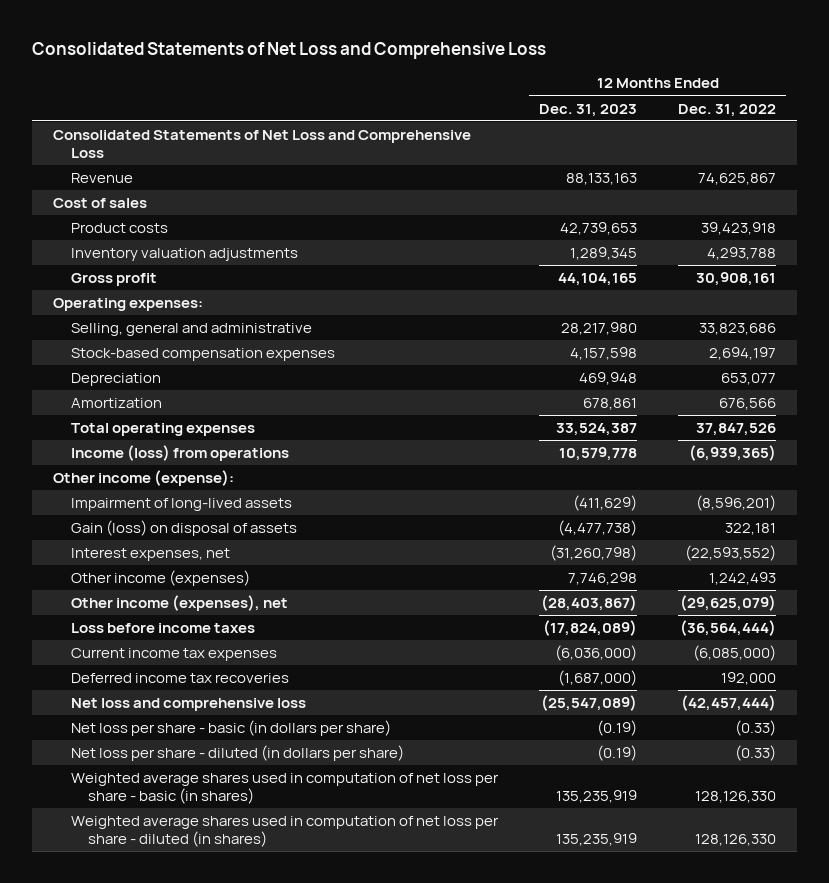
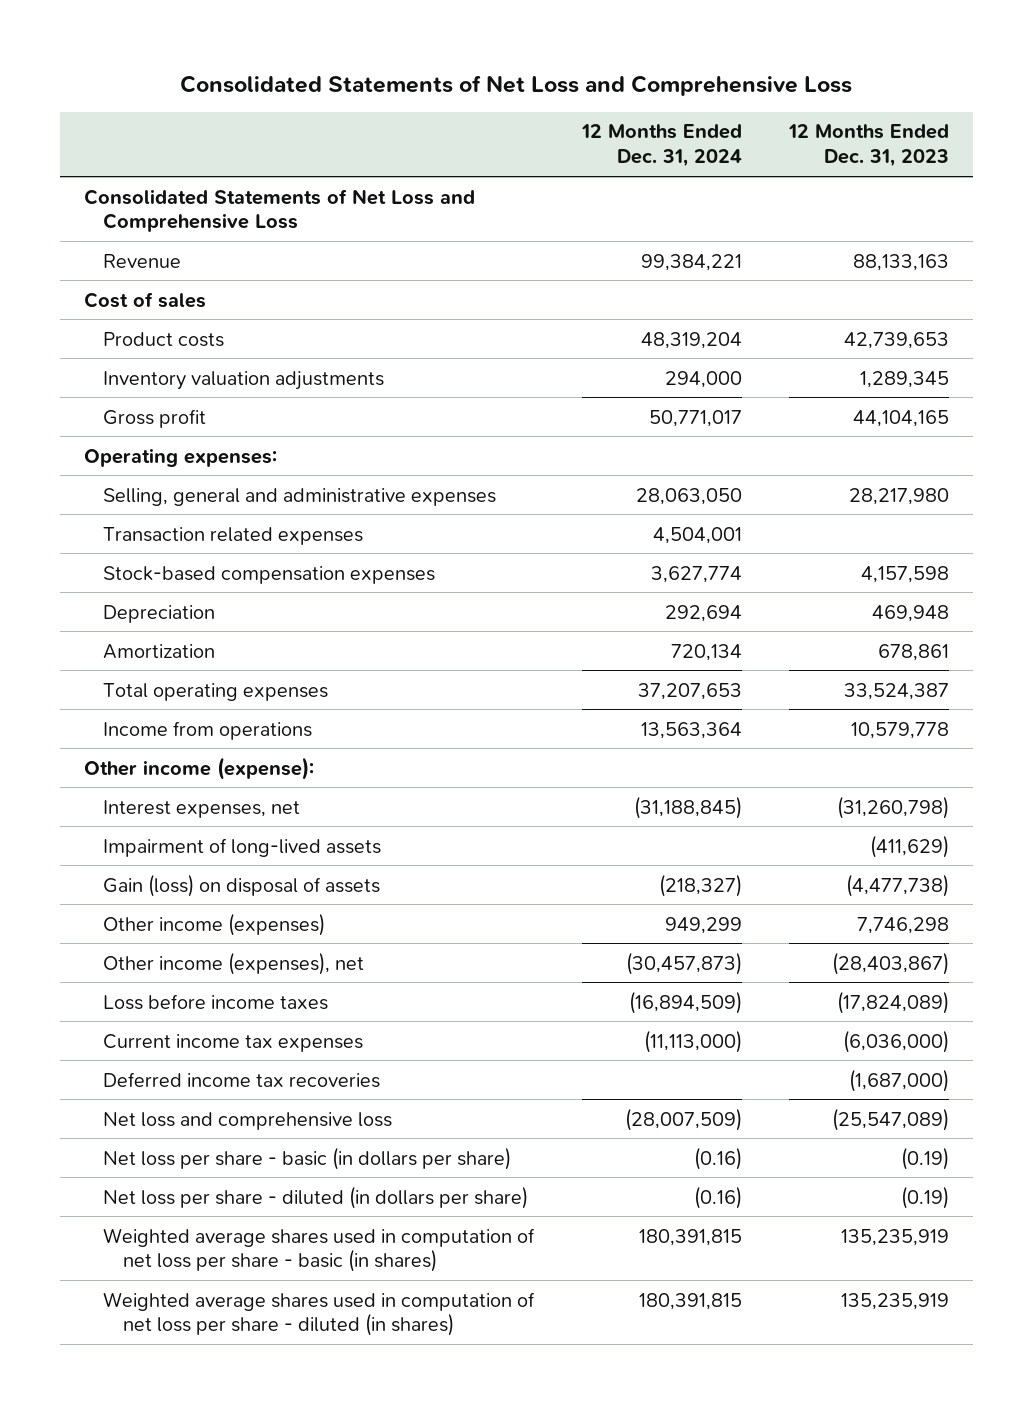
[678,103,777,117] Dec. 31, 2022 -> none
none -> [580,124,742,168] 12 Months Ended Dec. 31, 2024
[70,323,312,337] Selling, general and administrative -> [103,487,497,506] Selling, general and administrative expenses
none -> [103,526,364,545] Transaction related expenses
[70,445,289,462] Income (loss) from operations -> [103,720,313,740] Income from operations
[70,548,230,562] Interest expenses, net -> [103,799,301,818] Interest expenses, net

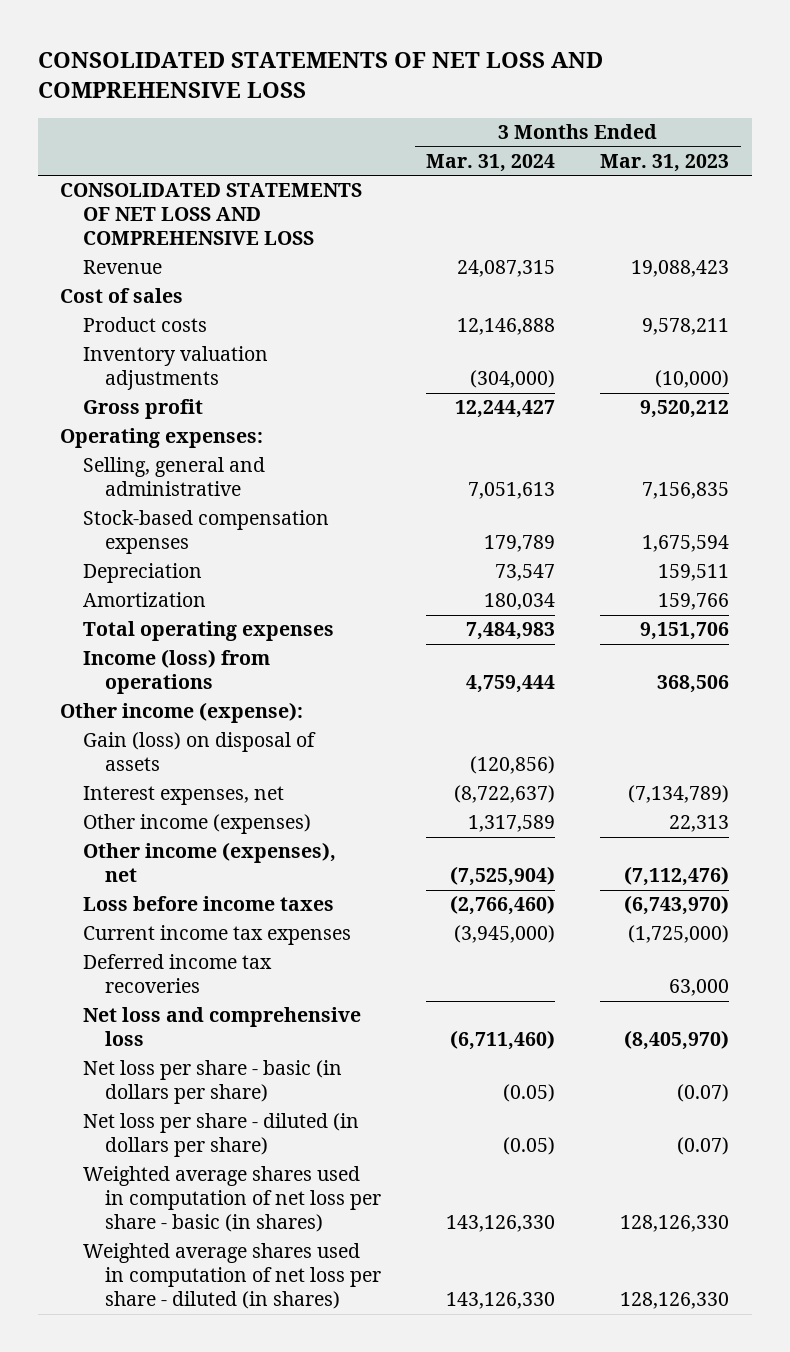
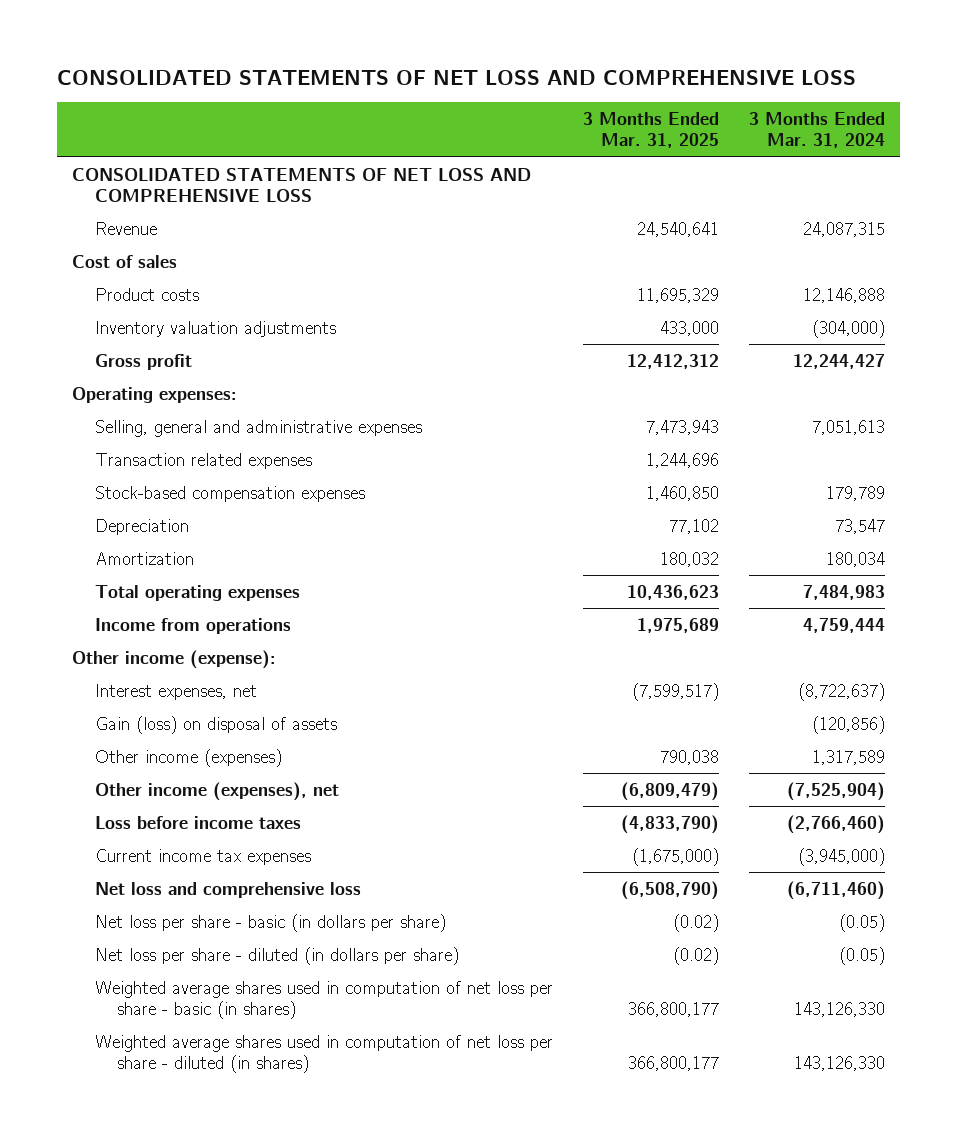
[600,153,730,172] Mar. 31, 2023 -> none
none -> [582,112,719,148] 3 Months Ended Mar. 31, 2025
[82,457,265,497] Selling, general and administrative -> [94,419,422,437] Selling, general and administrative expenses
none -> [94,452,312,469] Transaction related expenses
[82,649,270,695] Income (loss) from operations -> [94,617,291,634] Income from operations
[82,732,316,772] Gain (loss) on disposal of assets -> [94,715,337,734] Gain (loss) on disposal of assets
[82,954,272,994] Deferred income tax recoveries -> none

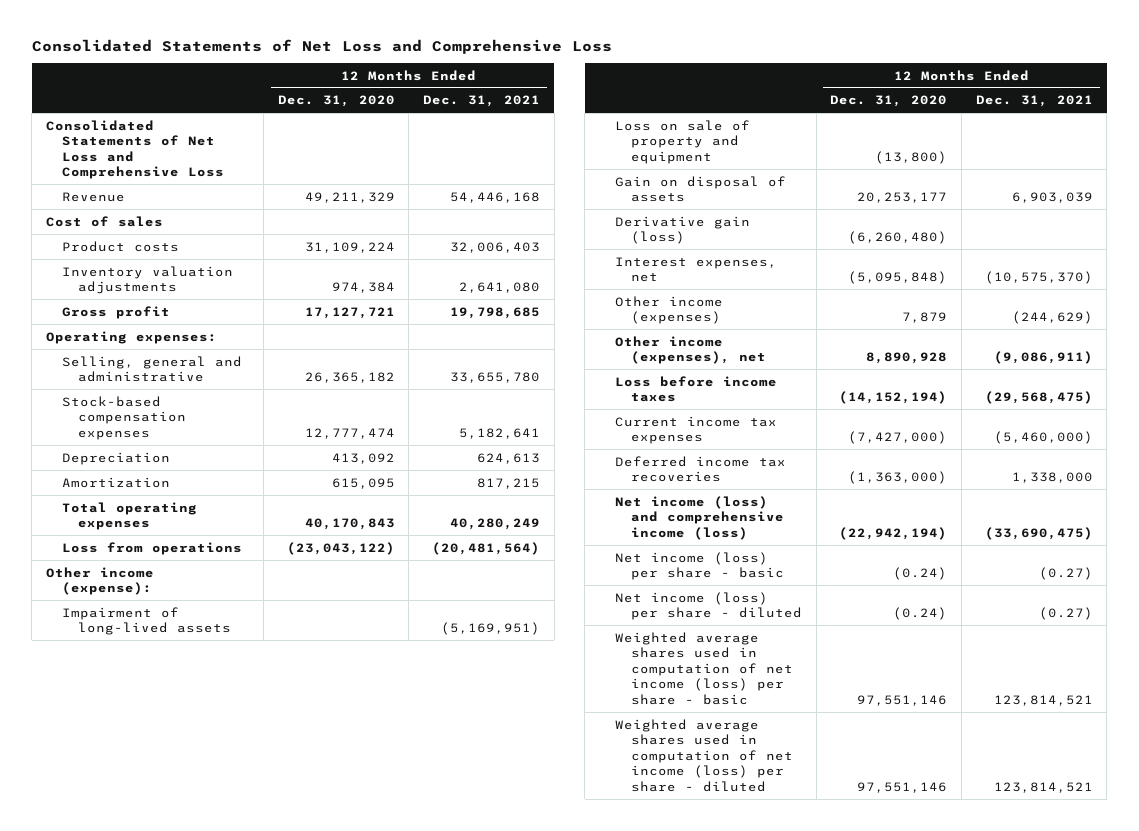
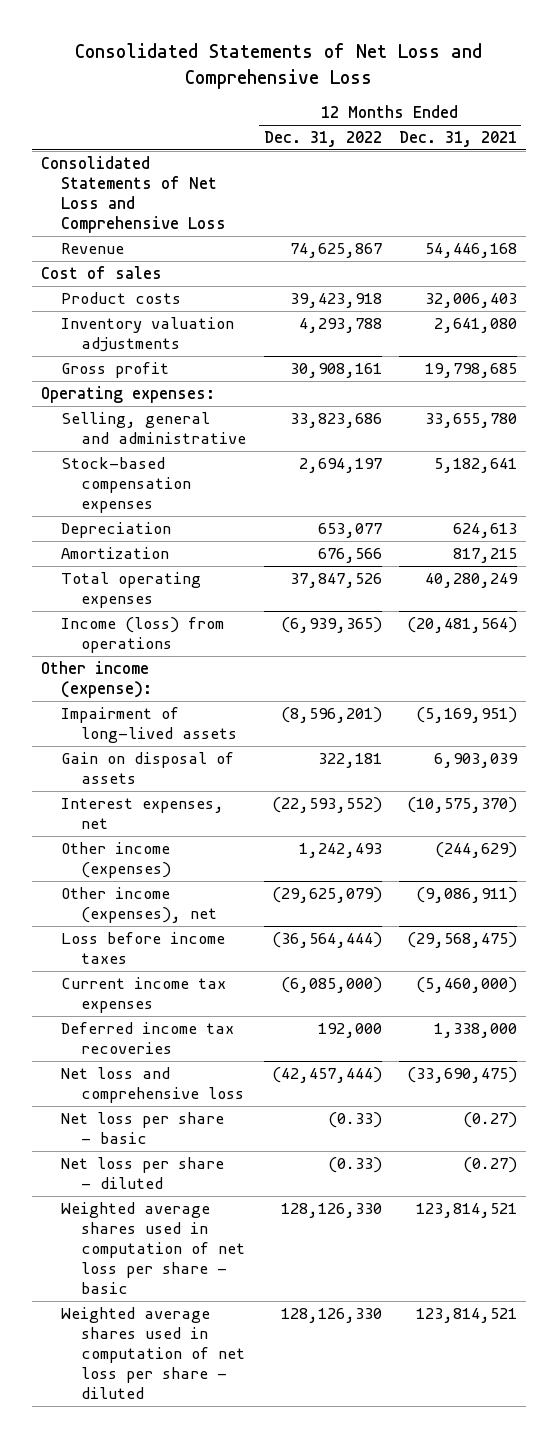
[277,95,395,108] Dec. 31, 2020 -> none
none -> [263,131,382,148] Dec. 31, 2022
[62,541,243,555] Loss from operations -> [61,617,225,654] Income (loss) from operations
[614,119,750,164] Loss on sale of property and equipment -> none
[614,215,750,245] Derivative gain (loss) -> none
[614,495,785,540] Net income (loss) and comprehensive income (loss) -> [61,1067,245,1104] Net loss and comprehensive loss
[614,551,785,581] Net income (loss) per share - basic -> [61,1112,225,1145] Net loss per share - basic
[614,591,803,621] Net income (loss) per share - diluted -> [61,1157,225,1190] Net loss per share - diluted
[614,631,794,705] Weighted average shares used in computation of net income (loss) per share - basic -> [61,1202,246,1295] Weighted average shares used in computation of net loss per share - basic
[614,718,794,792] Weighted average shares used in computation of net income (loss) per share - diluted -> [61,1307,246,1400] Weighted average shares used in computation of net loss per share - diluted

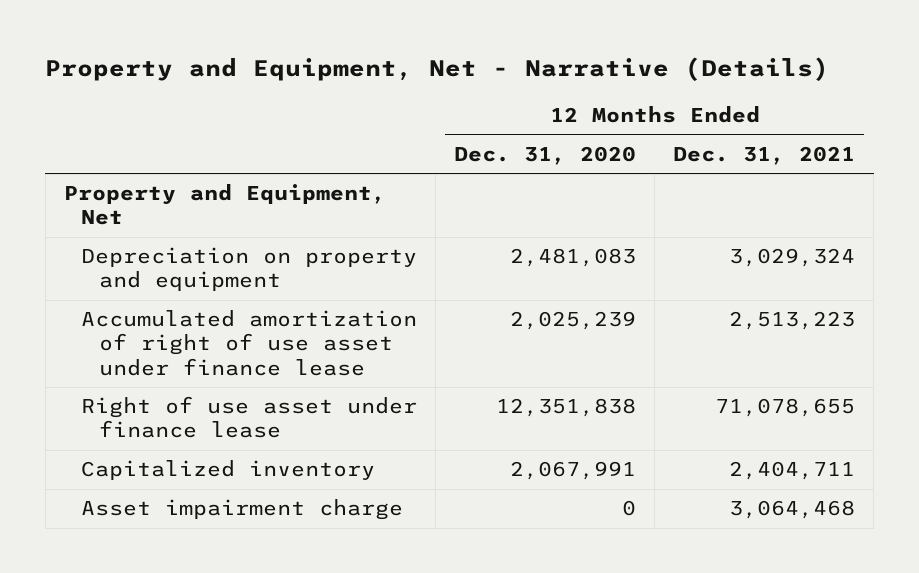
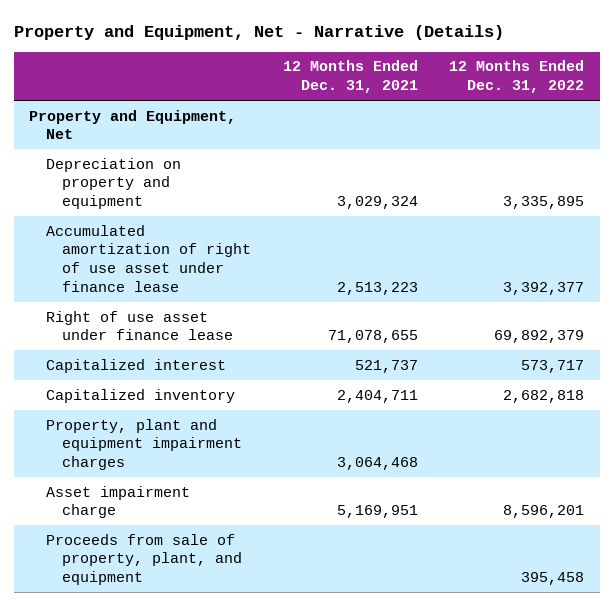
[454,145,637,165] Dec. 31, 2020 -> none
none -> [449,60,585,94] 12 Months Ended Dec. 31, 2022
none -> [45,358,226,373] Capitalized interest
none -> [45,418,243,471] Property, plant and equipment impairment charges
[729,500,856,520] 3,064,468 -> [336,505,418,519] 5,169,951
none -> [45,533,243,586] Proceeds from sale of property, plant, and equipment

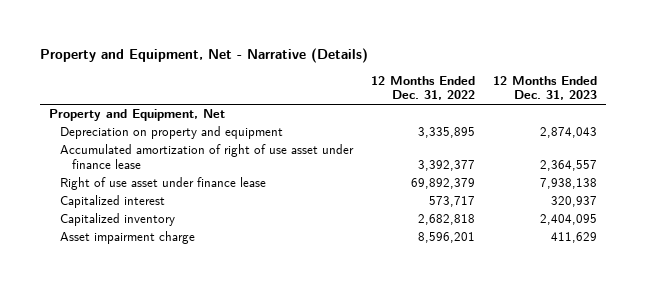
[282,60,418,94] 12 Months Ended Dec. 31, 2021 -> none
none -> [493,75,598,101] 12 Months Ended Dec. 31, 2023
[45,418,243,471] Property, plant and equipment impairment charges -> none
[45,533,243,586] Proceeds from sale of property, plant, and equipment -> none

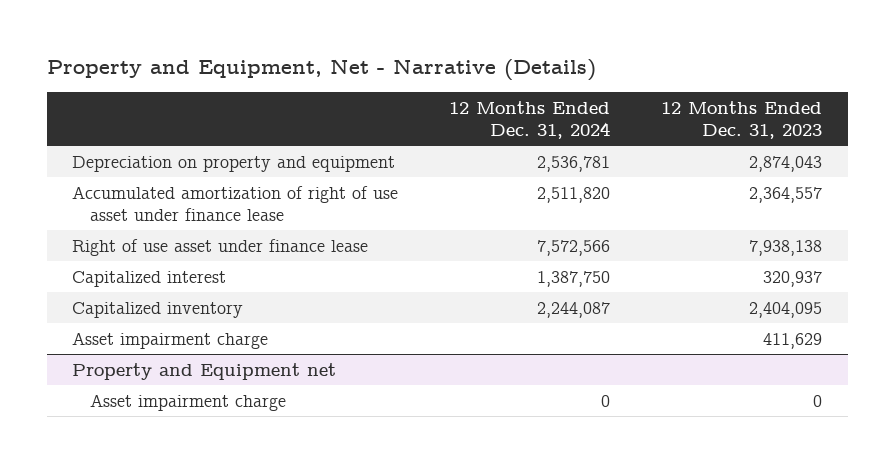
[371,75,476,101] 12 Months Ended Dec. 31, 2022 -> none
none -> [449,100,611,139] 12 Months Ended Dec. 31, 2024
[48,109,225,122] Property and Equipment, Net -> none
none -> [72,362,337,380] Property and Equipment net
none -> [89,393,286,411] Asset impairment charge

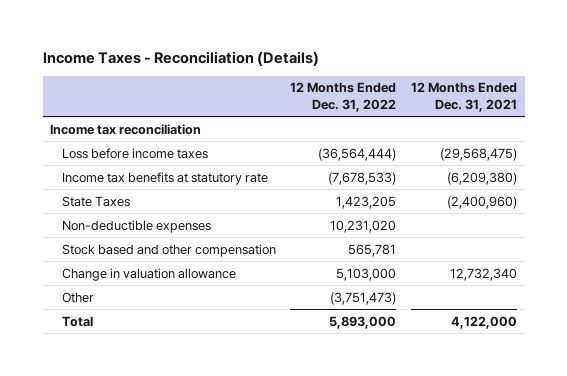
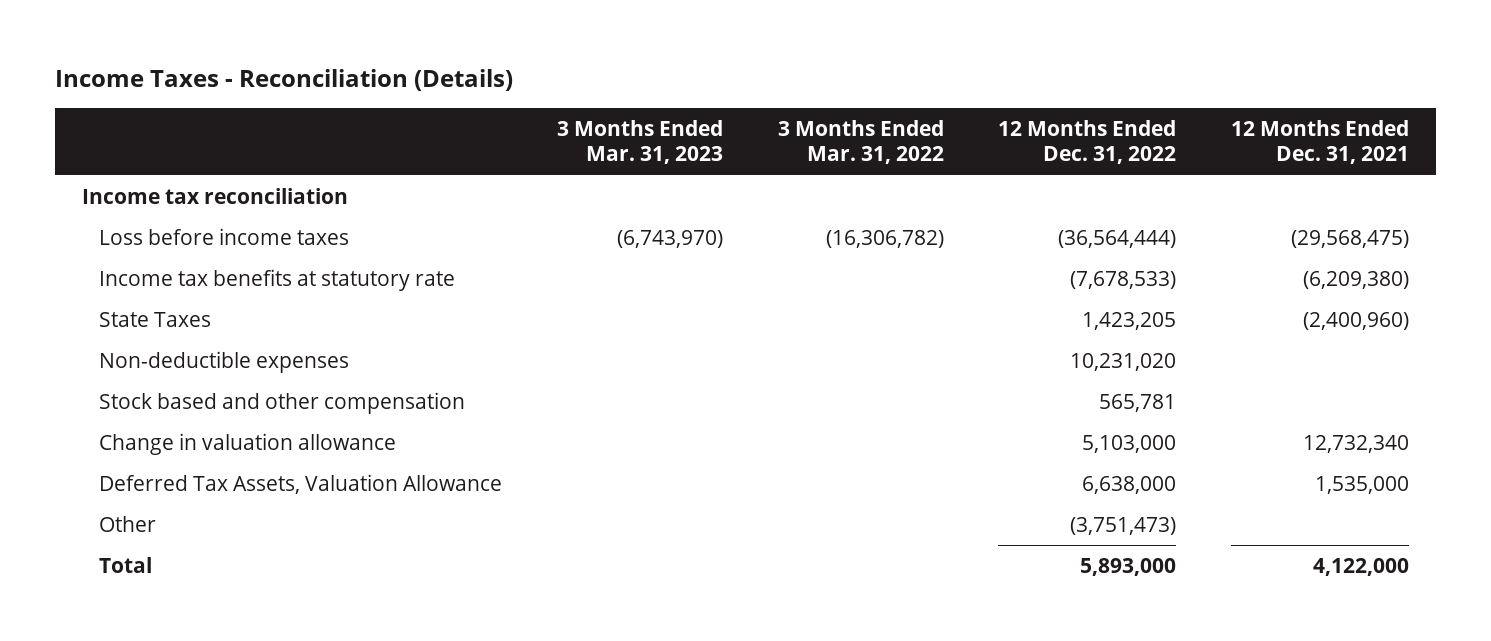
none -> [556,119,723,165] 3 Months Ended Mar. 31, 2023
none -> [777,119,944,165] 3 Months Ended Mar. 31, 2022
none -> [99,473,503,494] Deferred Tax Assets, Valuation Allowance

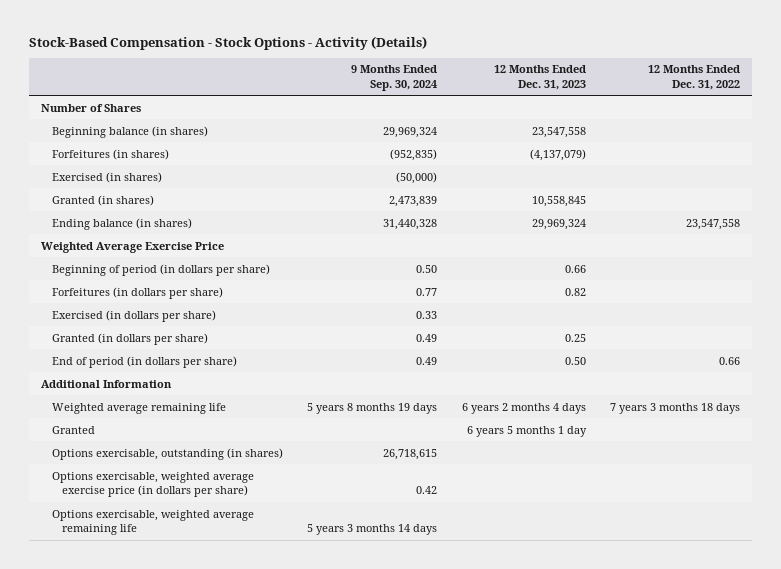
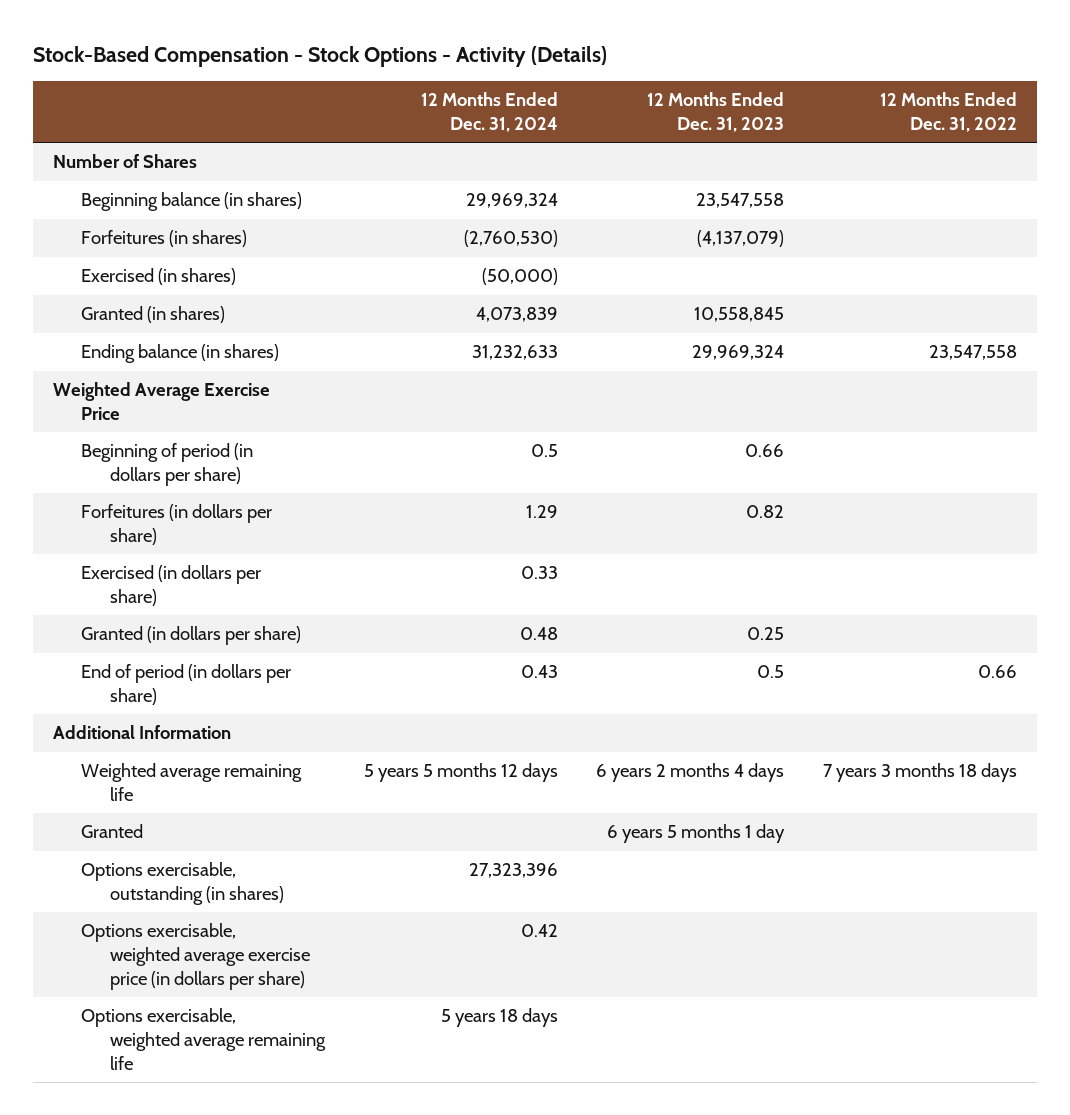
[351,65,438,91] 9 Months Ended Sep. 30, 2024 -> none
none -> [420,91,558,132] 12 Months Ended Dec. 31, 2024
[564,356,586,365] 0.50 -> [757,665,785,679] 0.5

